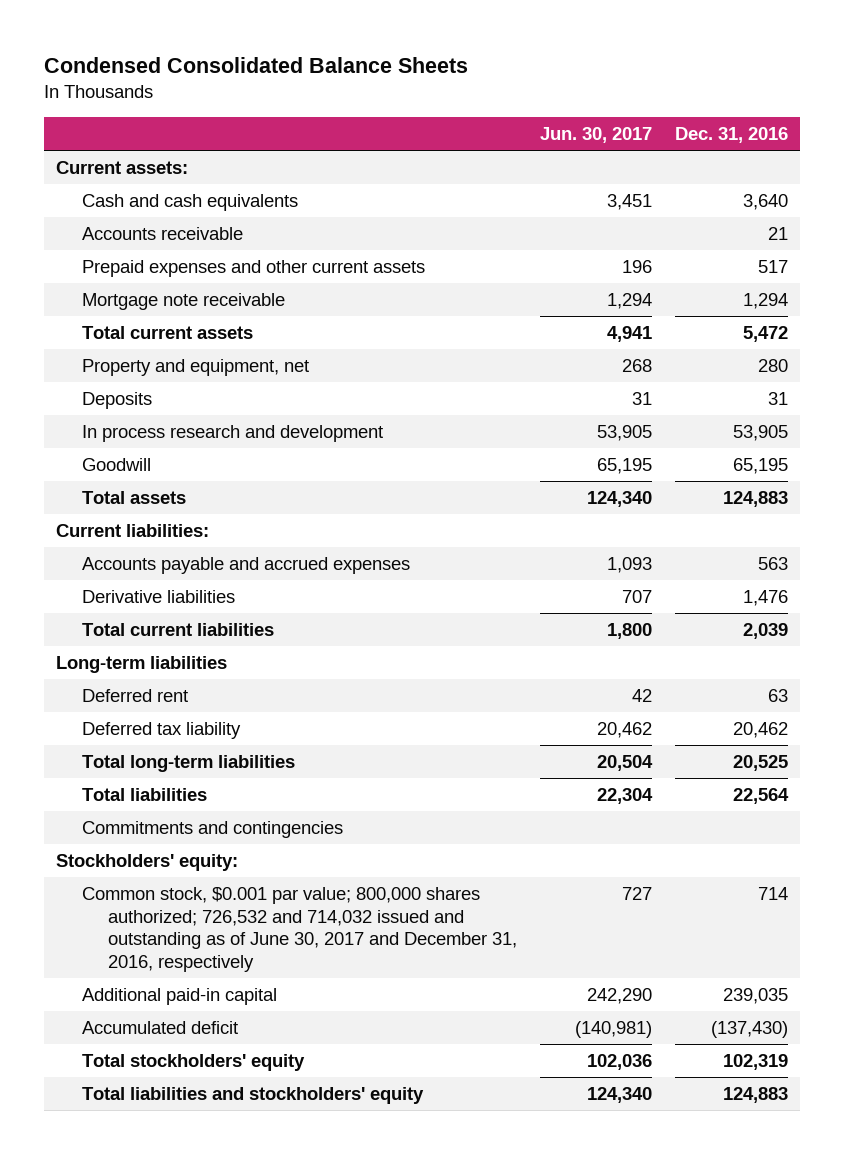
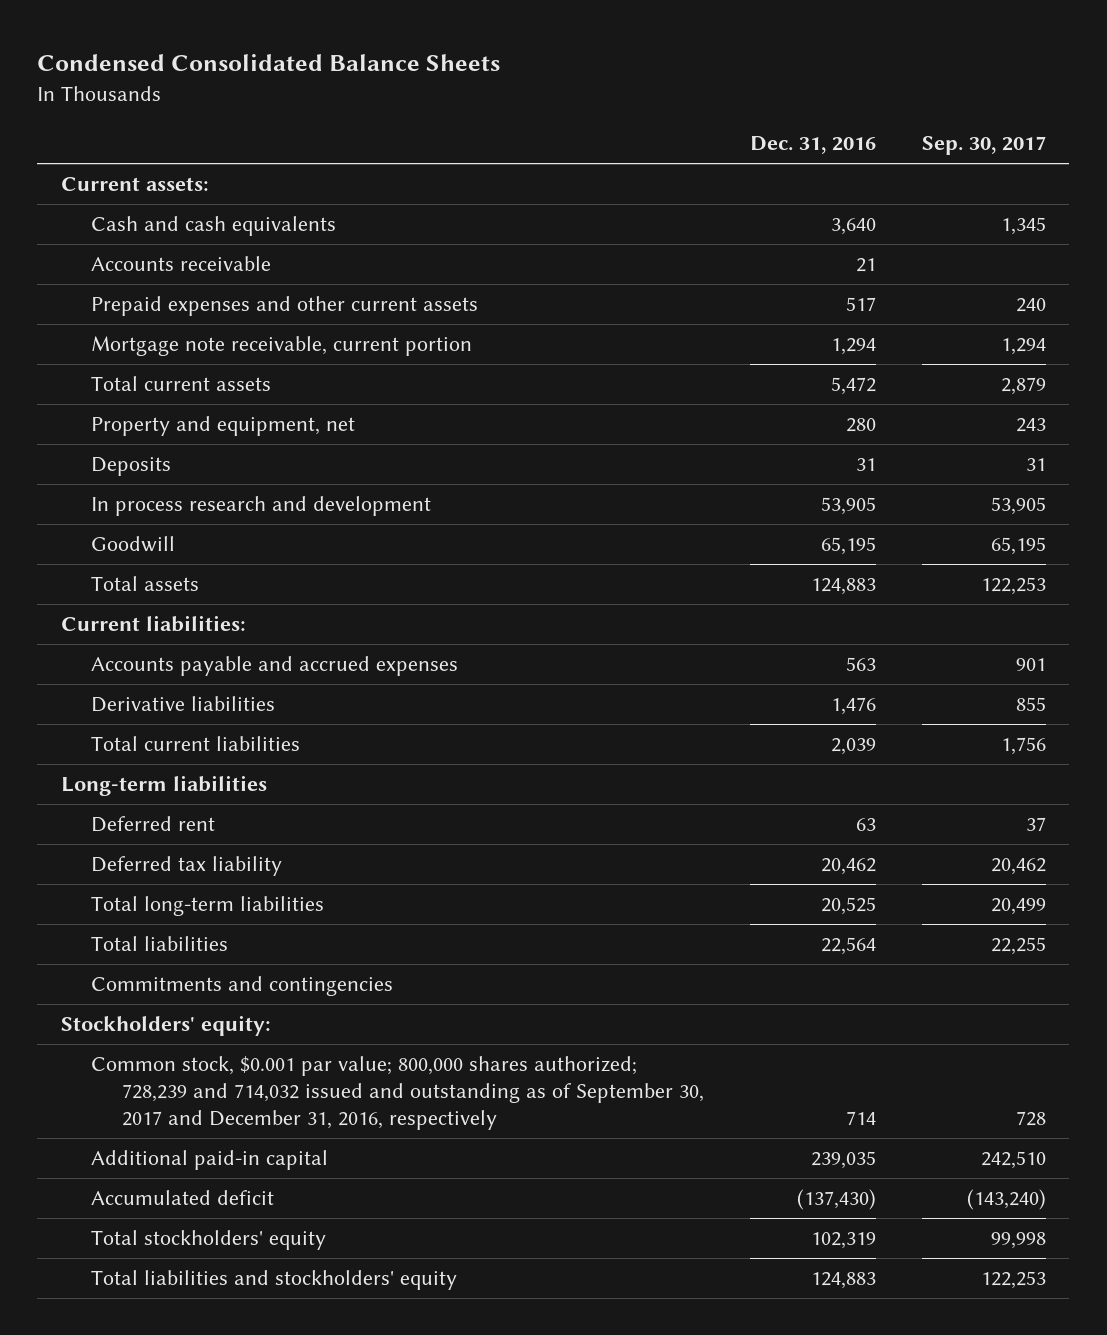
[540,126,653,143] Jun. 30, 2017 -> none
none -> [922,136,1047,156] Sep. 30, 2017
[81,292,285,310] Mortgage note receivable -> [91,336,473,357] Mortgage note receivable, current portion
[81,886,517,973] Common stock, $0.001 par value; 800,000 shares authorized; 726,532 and 714,032 issued and outstanding as of June 30, 2017 and December 31, 2016, respectively -> [91,1056,704,1130] Common stock, $0.001 par value; 800,000 shares authorized; 728,239 and 714,032 issued and outstanding as of September 30, 2017 and December 31, 2016, respectively

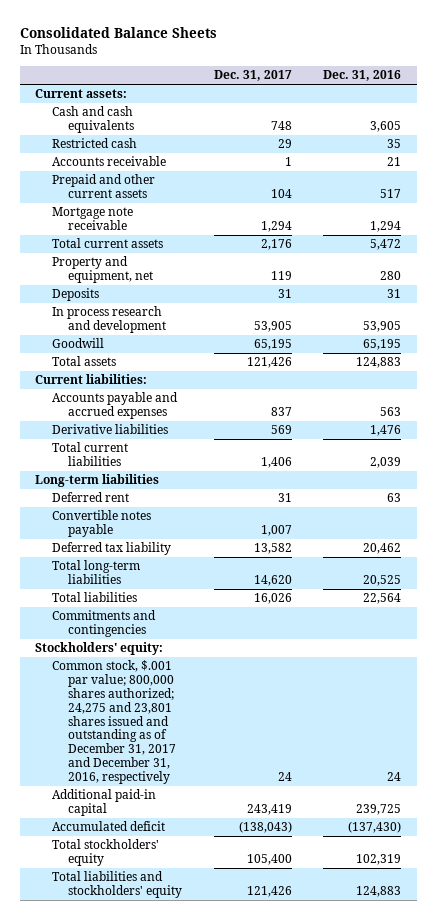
[37,54,501,72] Condensed Consolidated Balance Sheets -> [19,27,217,39] Consolidated Balance Sheets
[922,136,1047,156] Sep. 30, 2017 -> none
none -> [213,70,292,82] Dec. 31, 2017
[830,218,876,236] 3,640 -> [369,121,401,133] 3,605
none -> [51,138,137,149] Restricted cash
[91,296,479,317] Prepaid expenses and other current assets -> [51,174,155,199] Prepaid and other current assets
[91,336,473,357] Mortgage note receivable, current portion -> [51,207,133,231] Mortgage note receivable
none -> [51,510,151,538] Convertible notes payable
[91,1056,704,1130] Common stock, $0.001 par value; 800,000 shares authorized; 728,239 and 714,032 issued and outstanding as of September 30, 2017 and December 31, 2016, respectively -> [51,660,177,784] Common stock, $.001 par value; 800,000 shares authorized; 24,275 and 23,801 shares issued and outstanding as of December 31, 2017 and December 31, 2016, respectively
[845,1110,876,1125] 714 -> [386,771,401,781] 24
[810,1151,876,1170] 239,035 -> [355,804,401,816] 239,725

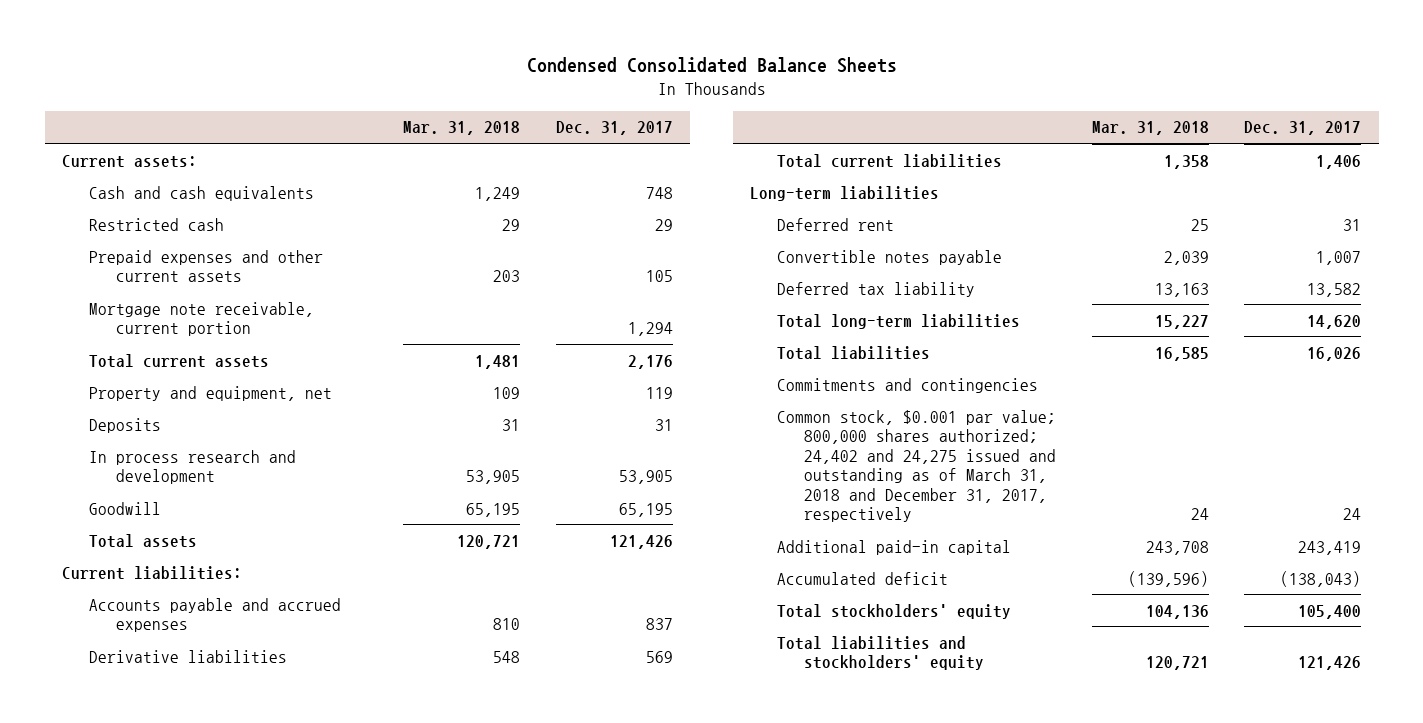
[19,27,217,39] Consolidated Balance Sheets -> [526,57,897,74] Condensed Consolidated Balance Sheets
[322,70,401,82] Dec. 31, 2016 -> none
none -> [403,121,521,136] Mar. 31, 2018
[51,156,166,167] Accounts receivable -> none
[51,174,155,199] Prepaid and other current assets -> [89,249,324,283] Prepaid expenses and other current assets
[270,189,292,199] 104 -> [645,270,673,283] 105
[51,207,133,231] Mortgage note receivable -> [89,301,315,337] Mortgage note receivable, current portion
[35,642,164,656] Stockholders' equity: -> none
[51,660,177,784] Common stock, $.001 par value; 800,000 shares authorized; 24,275 and 23,801 shares issued and outstanding as of December 31, 2017 and December 31, 2016, respectively -> [777,409,1057,523] Common stock, $0.001 par value; 800,000 shares authorized; 24,402 and 24,275 issued and outstanding as of March 31, 2018 and December 31, 2017, respectively

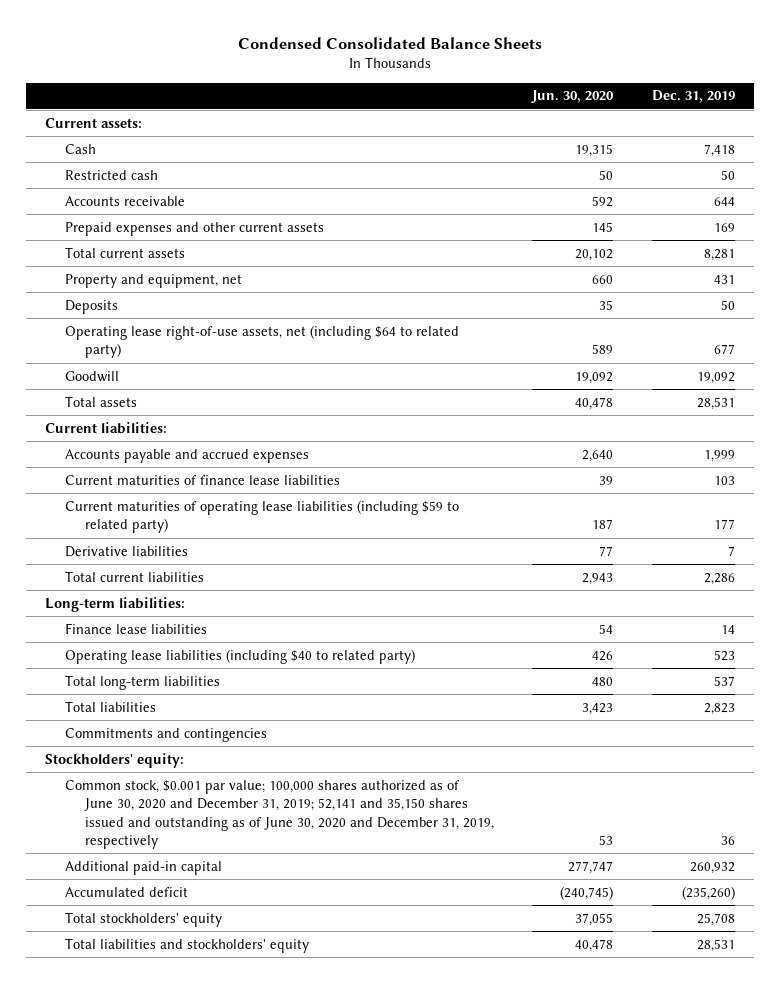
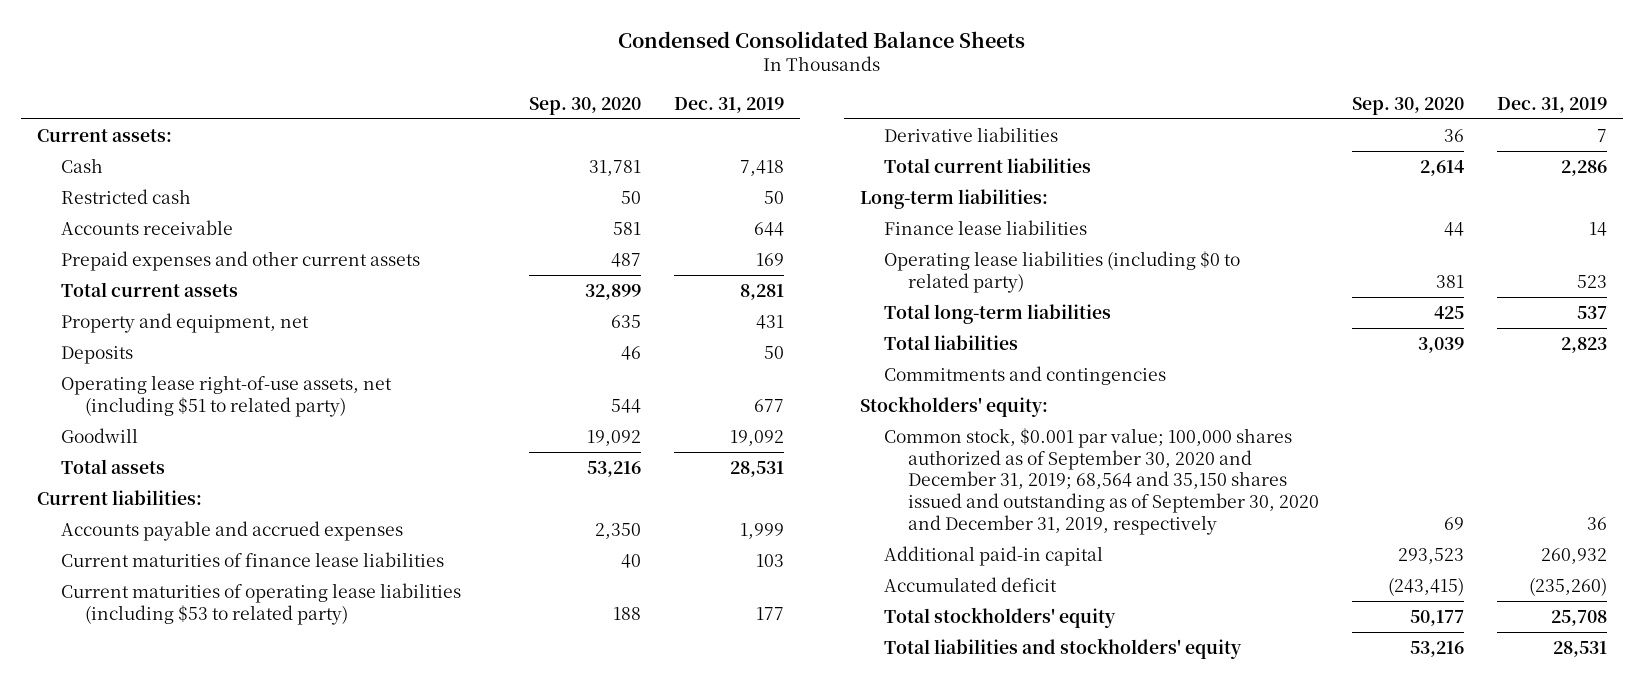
[531,90,615,104] Jun. 30, 2020 -> none
none -> [528,96,641,115] Sep. 30, 2020
[65,324,460,359] Operating lease right-of-use assets, net (including $64 to related party) -> [61,374,393,417] Operating lease right-of-use assets, net (including $51 to related party)
[65,499,460,534] Current maturities of operating lease liabilities (including $59 to related party) -> [61,582,462,625] Current maturities of operating lease liabilities (including $53 to related party)
[65,648,416,664] Operating lease liabilities (including $40 to related party) -> [883,250,1240,293] Operating lease liabilities (including $0 to related party)
[65,779,495,849] Common stock, $0.001 par value; 100,000 shares authorized as of June 30, 2020 and December 31, 2019; 52,141 and 35,150 shares issued and outstanding as of June 30, 2020 and December 31, 2019, respectively -> [883,427,1319,536] Common stock, $0.001 par value; 100,000 shares authorized as of September 30, 2020 and December 31, 2019; 68,564 and 35,150 shares issued and outstanding as of September 30, 2020 and December 31, 2019, respectively

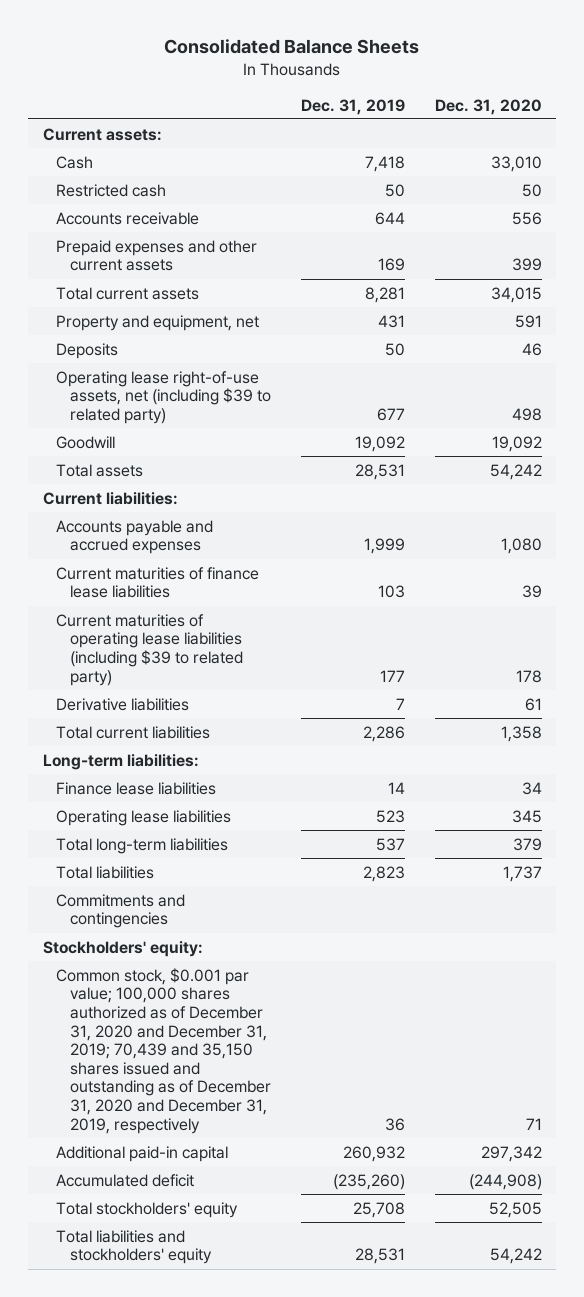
[617,30,1025,48] Condensed Consolidated Balance Sheets -> [164,38,420,54] Consolidated Balance Sheets
[528,96,641,115] Sep. 30, 2020 -> none
none -> [434,98,542,115] Dec. 31, 2020
[61,374,393,417] Operating lease right-of-use assets, net (including $51 to related party) -> [56,370,271,424] Operating lease right-of-use assets, net (including $39 to related party)
[61,582,462,625] Current maturities of operating lease liabilities (including $53 to related party) -> [56,613,243,686] Current maturities of operating lease liabilities (including $39 to related party)
[883,250,1240,293] Operating lease liabilities (including $0 to related party) -> [56,809,232,826] Operating lease liabilities
[883,427,1319,536] Common stock, $0.001 par value; 100,000 shares authorized as of September 30, 2020 and December 31, 2019; 68,564 and 35,150 shares issued and outstanding as of September 30, 2020 and December 31, 2019, respectively -> [56,967,271,1134] Common stock, $0.001 par value; 100,000 shares authorized as of December 31, 2020 and December 31, 2019; 70,439 and 35,150 shares issued and outstanding as of December 31, 2020 and December 31, 2019, respectively

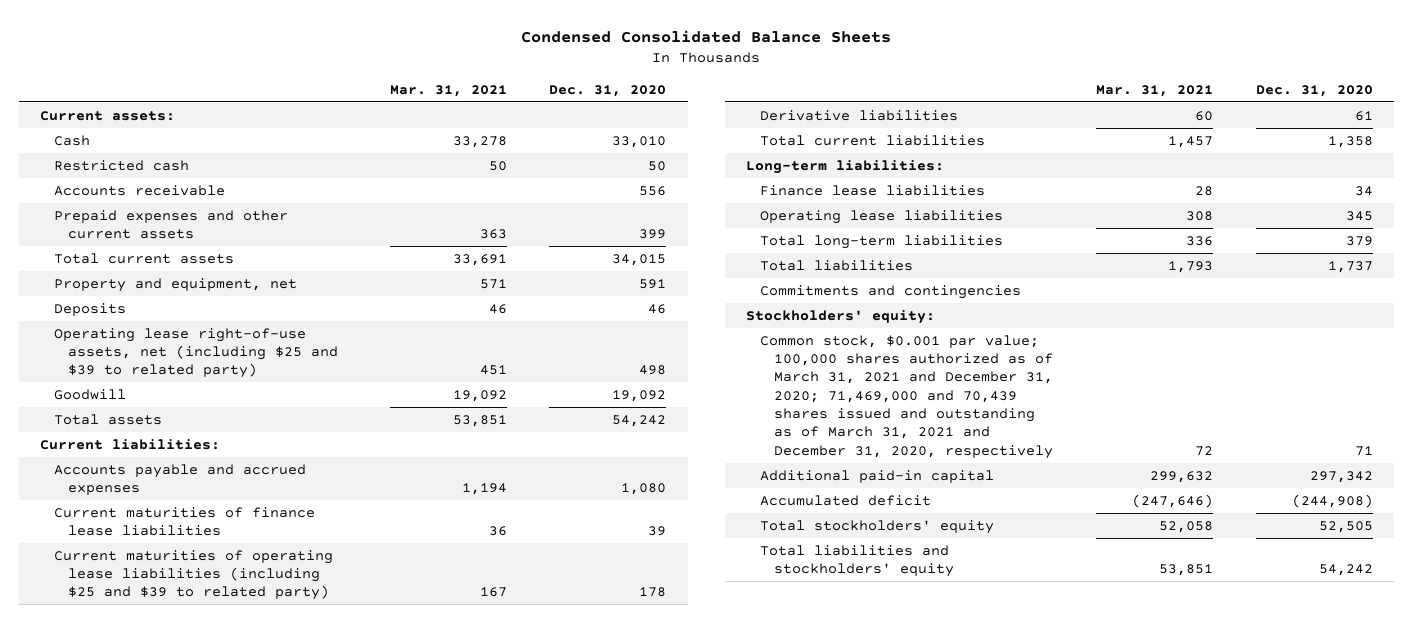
[164,38,420,54] Consolidated Balance Sheets -> [521,30,892,44] Condensed Consolidated Balance Sheets
[300,98,405,115] Dec. 31, 2019 -> none
none -> [389,85,507,98] Mar. 31, 2021
[56,370,271,424] Operating lease right-of-use assets, net (including $39 to related party) -> [54,327,339,379] Operating lease right-of-use assets, net (including $25 and $39 to related party)
[56,613,243,686] Current maturities of operating lease liabilities (including $39 to related party) -> [54,549,334,601] Current maturities of operating lease liabilities (including $25 and $39 to related party)
[56,967,271,1134] Common stock, $0.001 par value; 100,000 shares authorized as of December 31, 2020 and December 31, 2019; 70,439 and 35,150 shares issued and outstanding as of December 31, 2020 and December 31, 2019, respectively -> [760,334,1054,459] Common stock, $0.001 par value; 100,000 shares authorized as of March 31, 2021 and December 31, 2020; 71,469,000 and 70,439 shares issued and outstanding as of March 31, 2021 and December 31, 2020, respectively

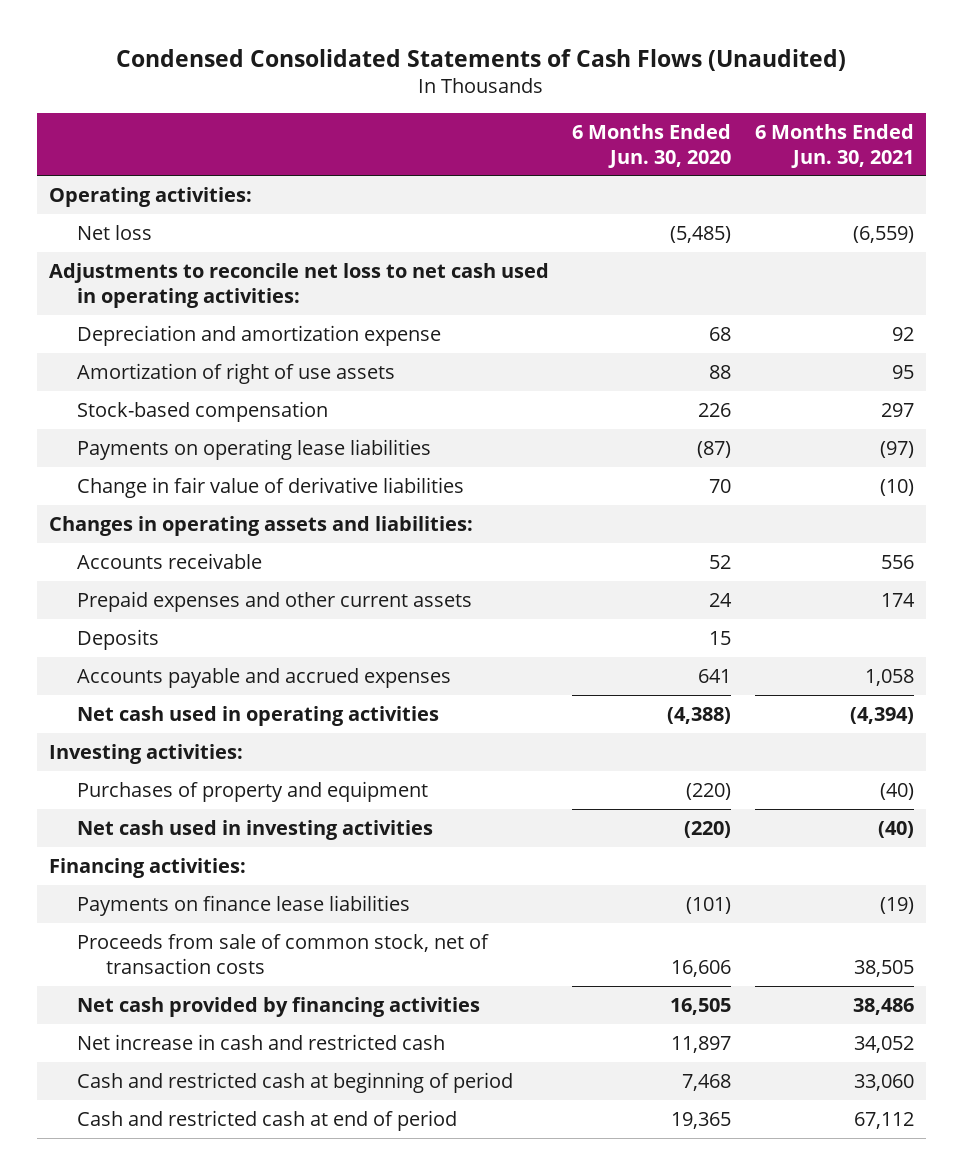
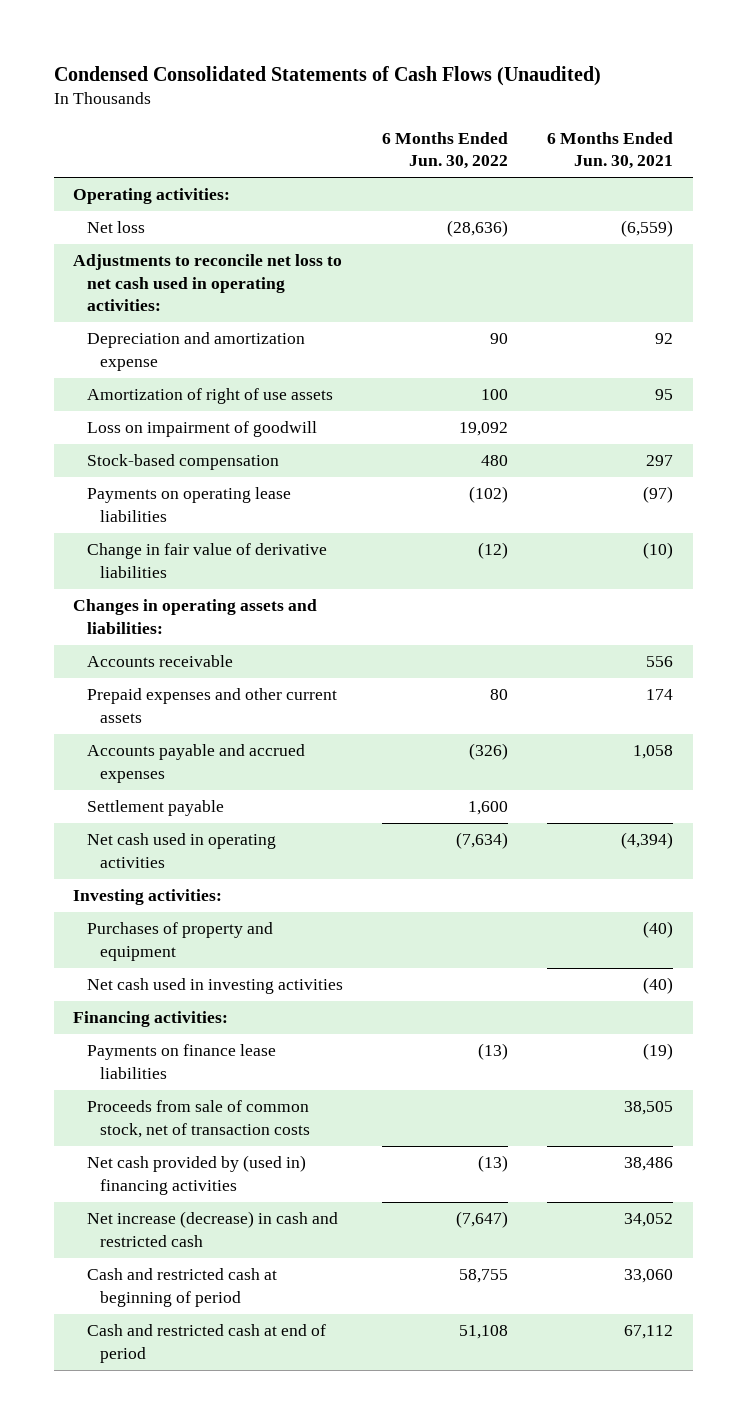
[572,123,732,168] 6 Months Ended Jun. 30, 2020 -> none
none -> [381,131,508,170] 6 Months Ended Jun. 30, 2022
none -> [86,421,317,438] Loss on impairment of goodwill
[77,628,160,650] Deposits -> none
none -> [86,800,224,817] Settlement payable
[77,996,481,1017] Net cash provided by financing activities -> [86,1155,306,1195] Net cash provided by (used in) financing activities
[77,1033,446,1050] Net increase in cash and restricted cash -> [86,1211,338,1247] Net increase (decrease) in cash and restricted cash

